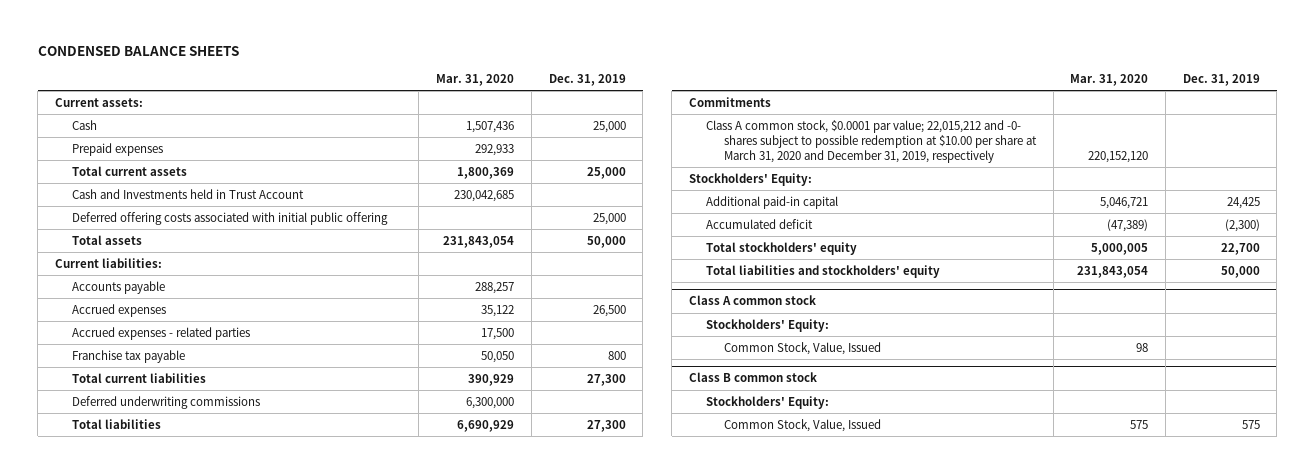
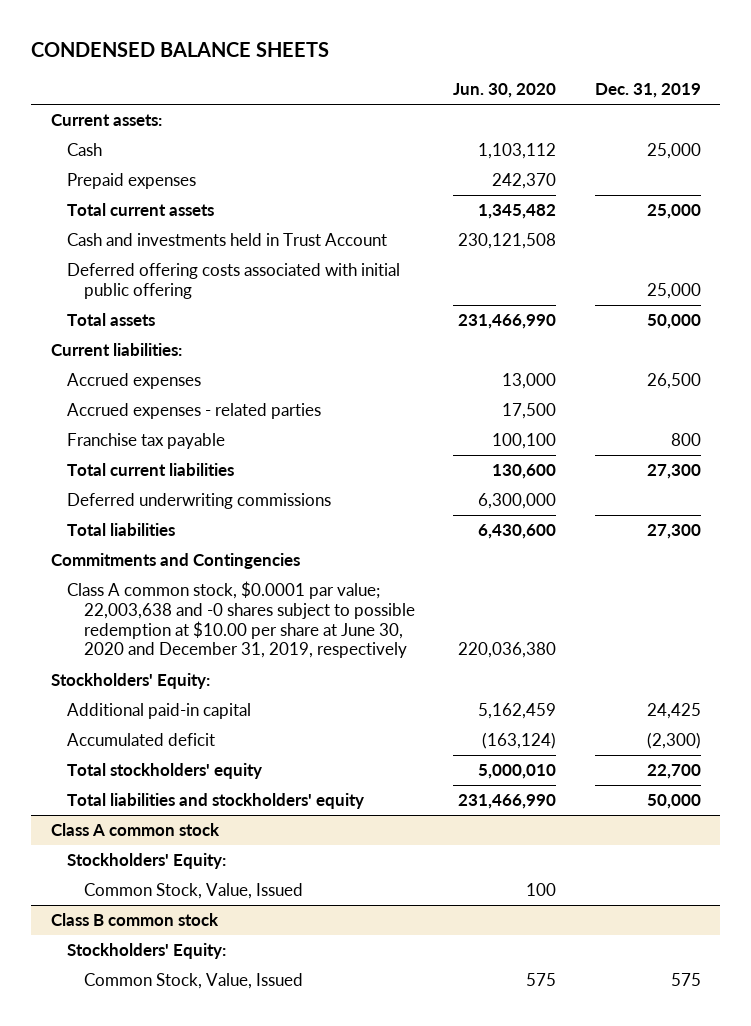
[436,74,515,87] Mar. 31, 2020 -> none
none -> [453,83,557,99] Jun. 30, 2020
[72,188,305,199] Cash and Investments held in Trust Account -> [67,233,388,247] Cash and investments held in Trust Account
[72,280,166,294] Accounts payable -> none
[688,96,771,107] Commitments -> [50,553,300,570] Commitments and Contingencies
[706,119,1037,163] Class A common stock, $0.0001 par value; 22,015,212 and -0- shares subject to possible redemption at $10.00 per share at March 31, 2020 and December 31, 2019, respectively -> [67,581,415,659] Class A common stock, $0.0001 par value; 22,003,638 and -0 shares subject to possible redemption at $10.00 per share at June 30, 2020 and December 31, 2019, respectively

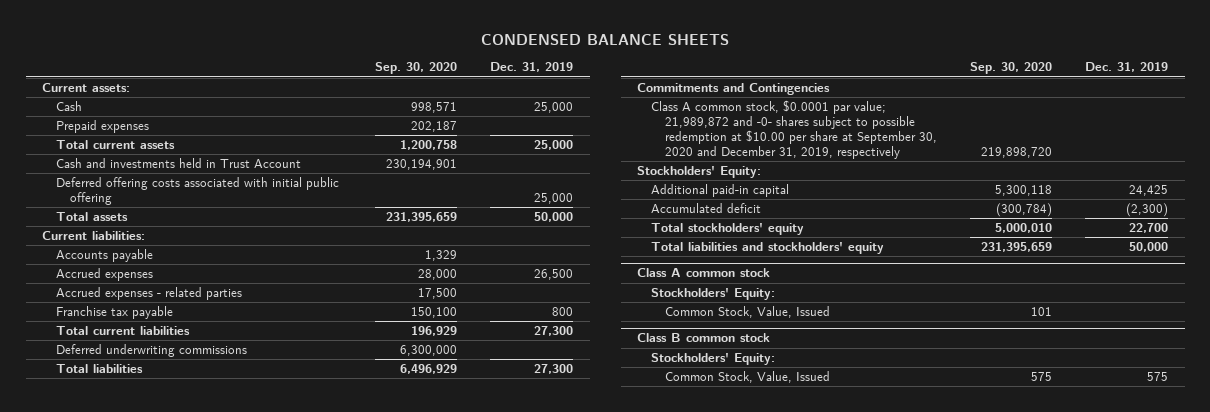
[453,83,557,99] Jun. 30, 2020 -> none
none -> [375,62,458,75] Sep. 30, 2020
none -> [56,248,154,262] Accounts payable
[67,581,415,659] Class A common stock, $0.0001 par value; 22,003,638 and -0 shares subject to possible redemption at $10.00 per share at June 30, 2020 and December 31, 2019, respectively -> [651,99,938,159] Class A common stock, $0.0001 par value; 21,989,872 and -0- shares subject to possible redemption at $10.00 per share at September 30, 2020 and December 31, 2019, respectively

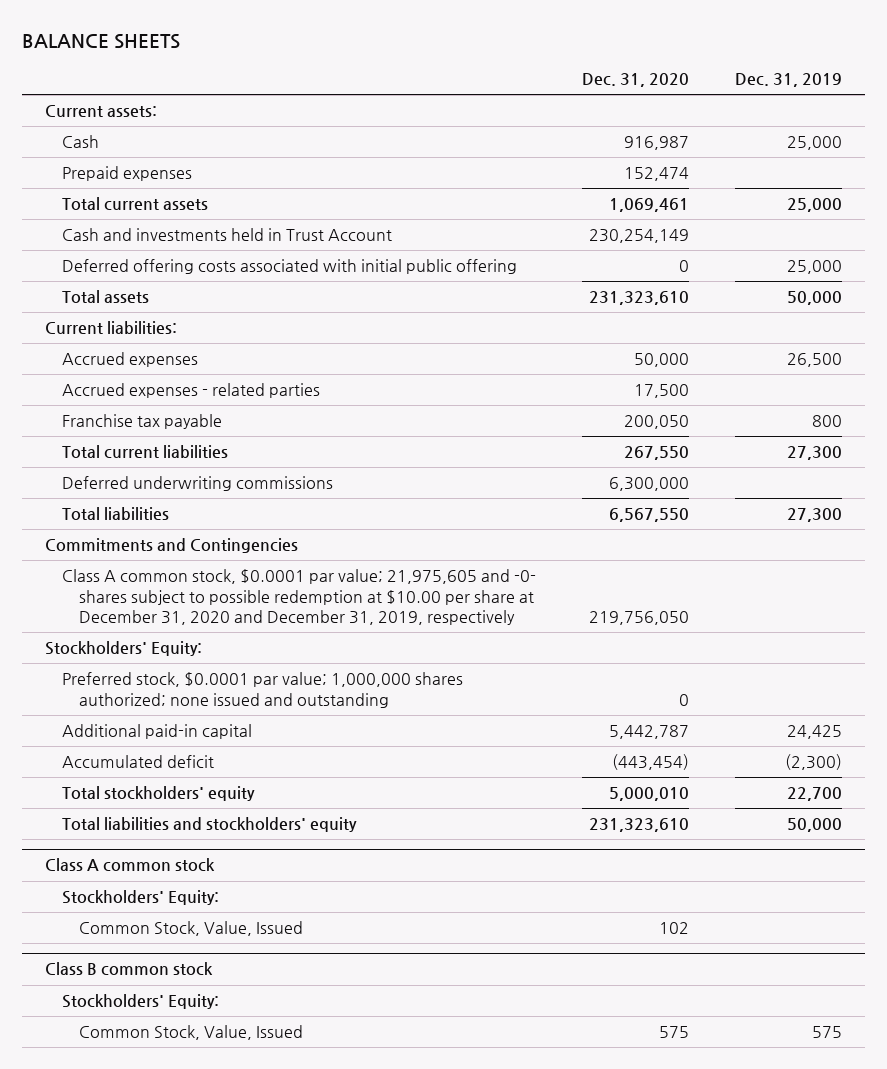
[481,34,730,46] CONDENSED BALANCE SHEETS -> [21,33,180,49] BALANCE SHEETS
[375,62,458,75] Sep. 30, 2020 -> none
none -> [581,73,689,88] Dec. 31, 2020
[56,248,154,262] Accounts payable -> none
[651,99,938,159] Class A common stock, $0.0001 par value; 21,989,872 and -0- shares subject to possible redemption at $10.00 per share at September 30, 2020 and December 31, 2019, respectively -> [62,569,537,625] Class A common stock, $0.0001 par value; 21,975,605 and -0- shares subject to possible redemption at $10.00 per share at December 31, 2020 and December 31, 2019, respectively
none -> [62,672,464,708] Preferred stock, $0.0001 par value; 1,000,000 shares authorized; none issued and outstanding

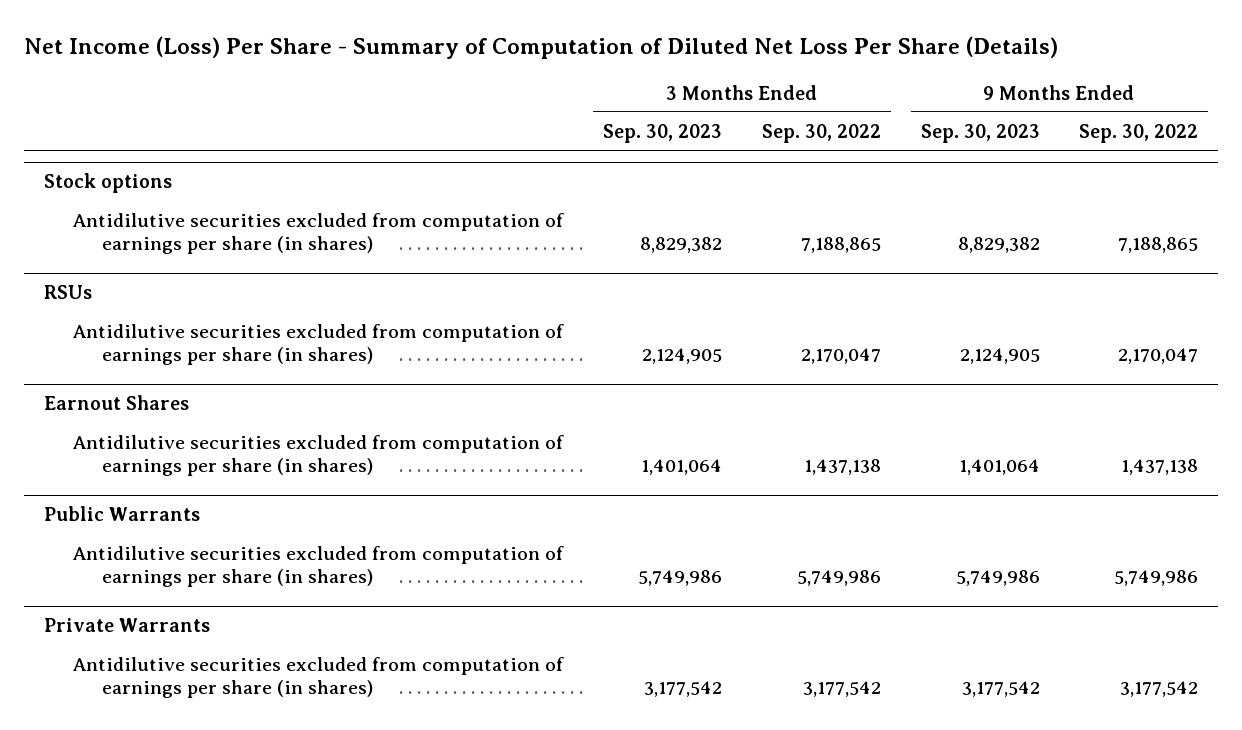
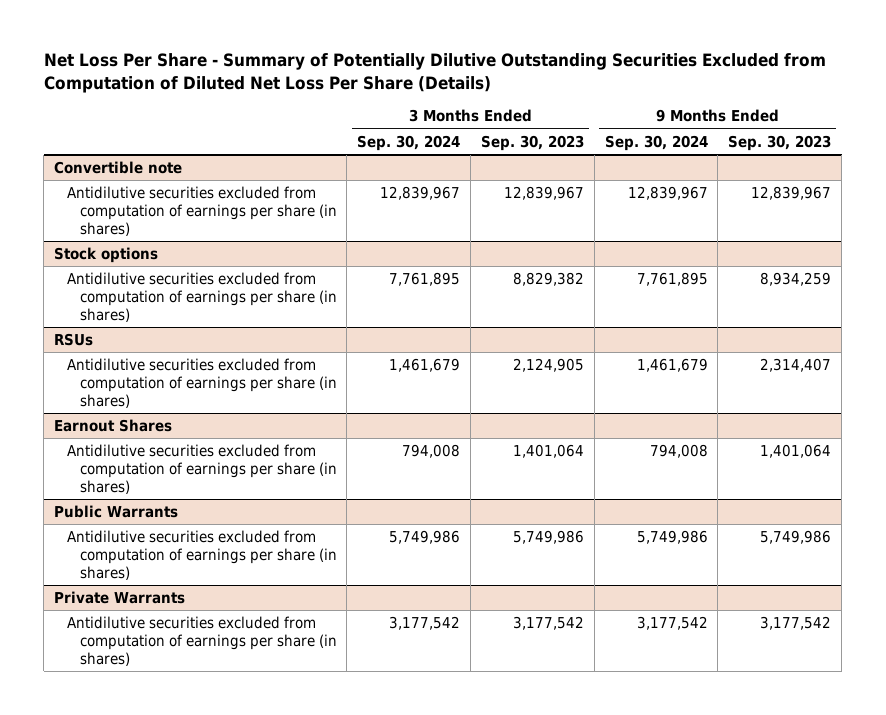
[24,36,1059,60] Net Income (Loss) Per Share - Summary of Computation of Diluted Net Loss Per Share (Details) -> [43,53,826,93] Net Loss Per Share - Summary of Potentially Dilutive Outstanding Securities Excluded from Computation of Diluted Net Loss Per Share (Details)
[761,123,881,143] Sep. 30, 2022 -> none
[1079,123,1199,143] Sep. 30, 2022 -> none
none -> [357,134,461,151] Sep. 30, 2024
none -> [604,134,708,151] Sep. 30, 2024
none -> [54,160,183,174] Convertible note
none -> [66,185,337,237] Antidilutive securities excluded from computation of earnings per share (in shares)
[957,236,1040,253] 8,829,382 -> [760,271,832,286] 8,934,259
[959,347,1040,364] 2,124,905 -> [760,357,832,372] 2,314,407

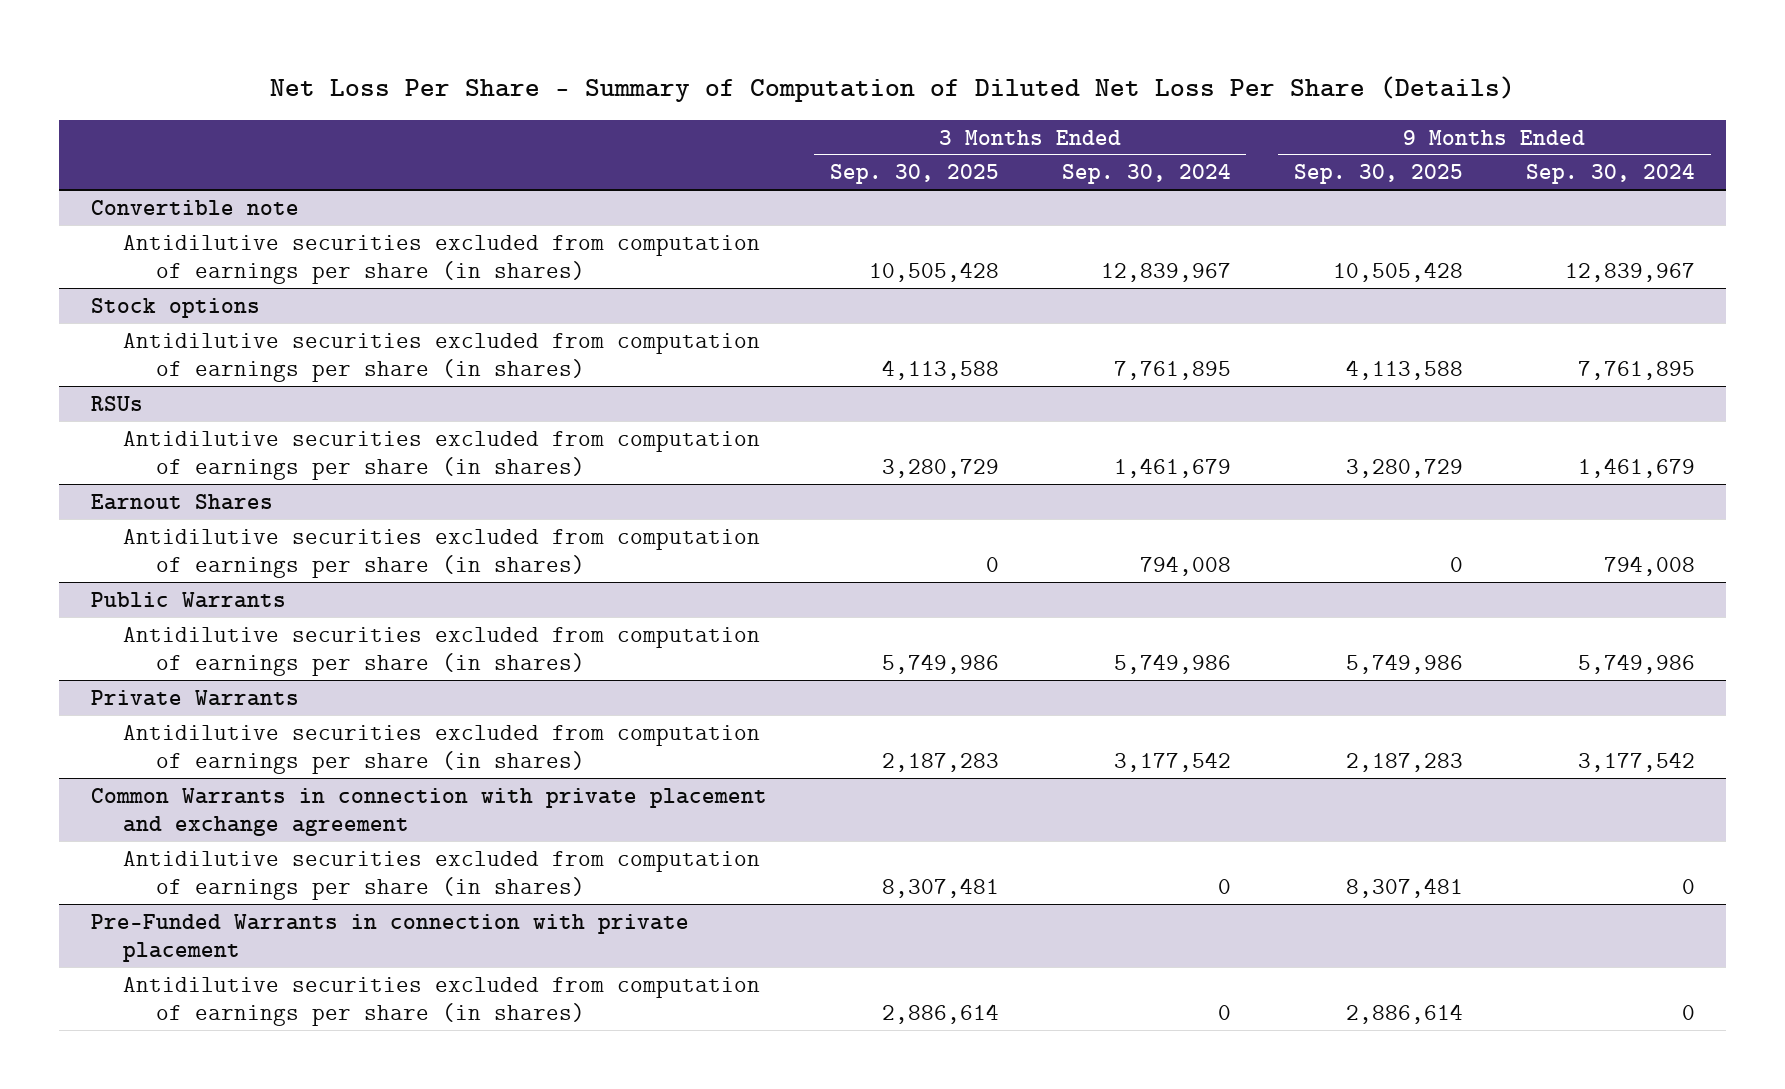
[43,53,826,93] Net Loss Per Share - Summary of Potentially Dilutive Outstanding Securities Excluded from Computation of Diluted Net Loss Per Share (Details) -> [269,76,1515,103] Net Loss Per Share - Summary of Computation of Diluted Net Loss Per Share (Details)
[480,134,584,151] Sep. 30, 2023 -> none
[728,134,832,151] Sep. 30, 2023 -> none
none -> [829,164,999,185] Sep. 30, 2025
none -> [1293,164,1463,185] Sep. 30, 2025
none -> [90,787,767,837] Common Warrants in connection with private placement and exchange agreement
none -> [123,850,761,901] Antidilutive securities excluded from computation of earnings per share (in shares)
none -> [90,913,689,963] Pre-Funded Warrants in connection with private placement
none -> [123,976,761,1027] Antidilutive securities excluded from computation of earnings per share (in shares)

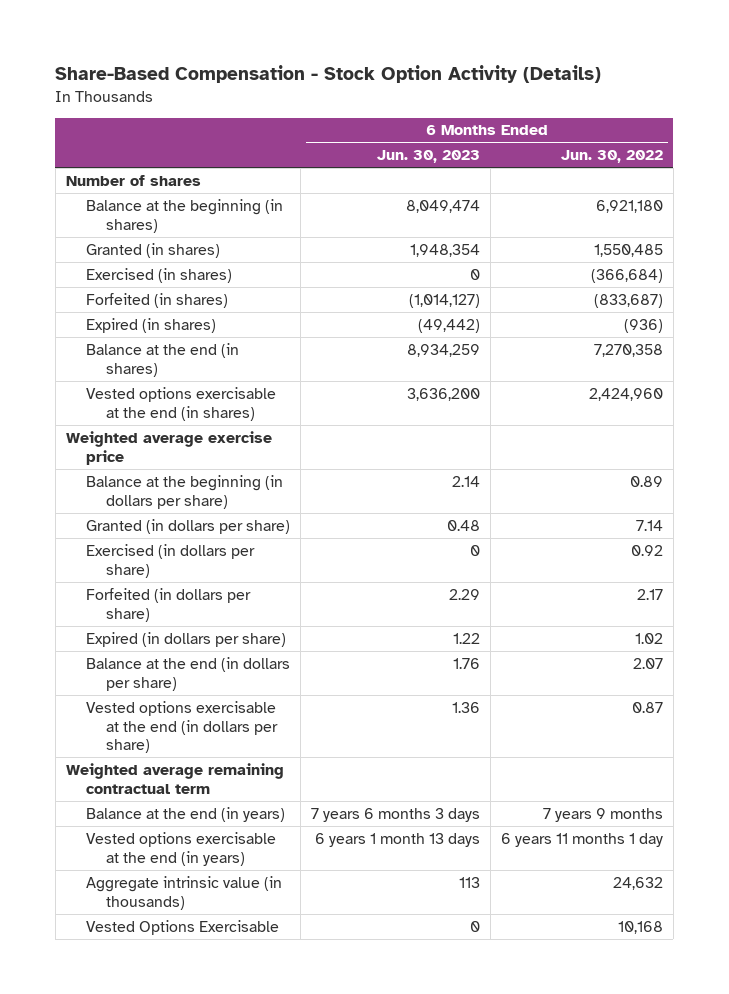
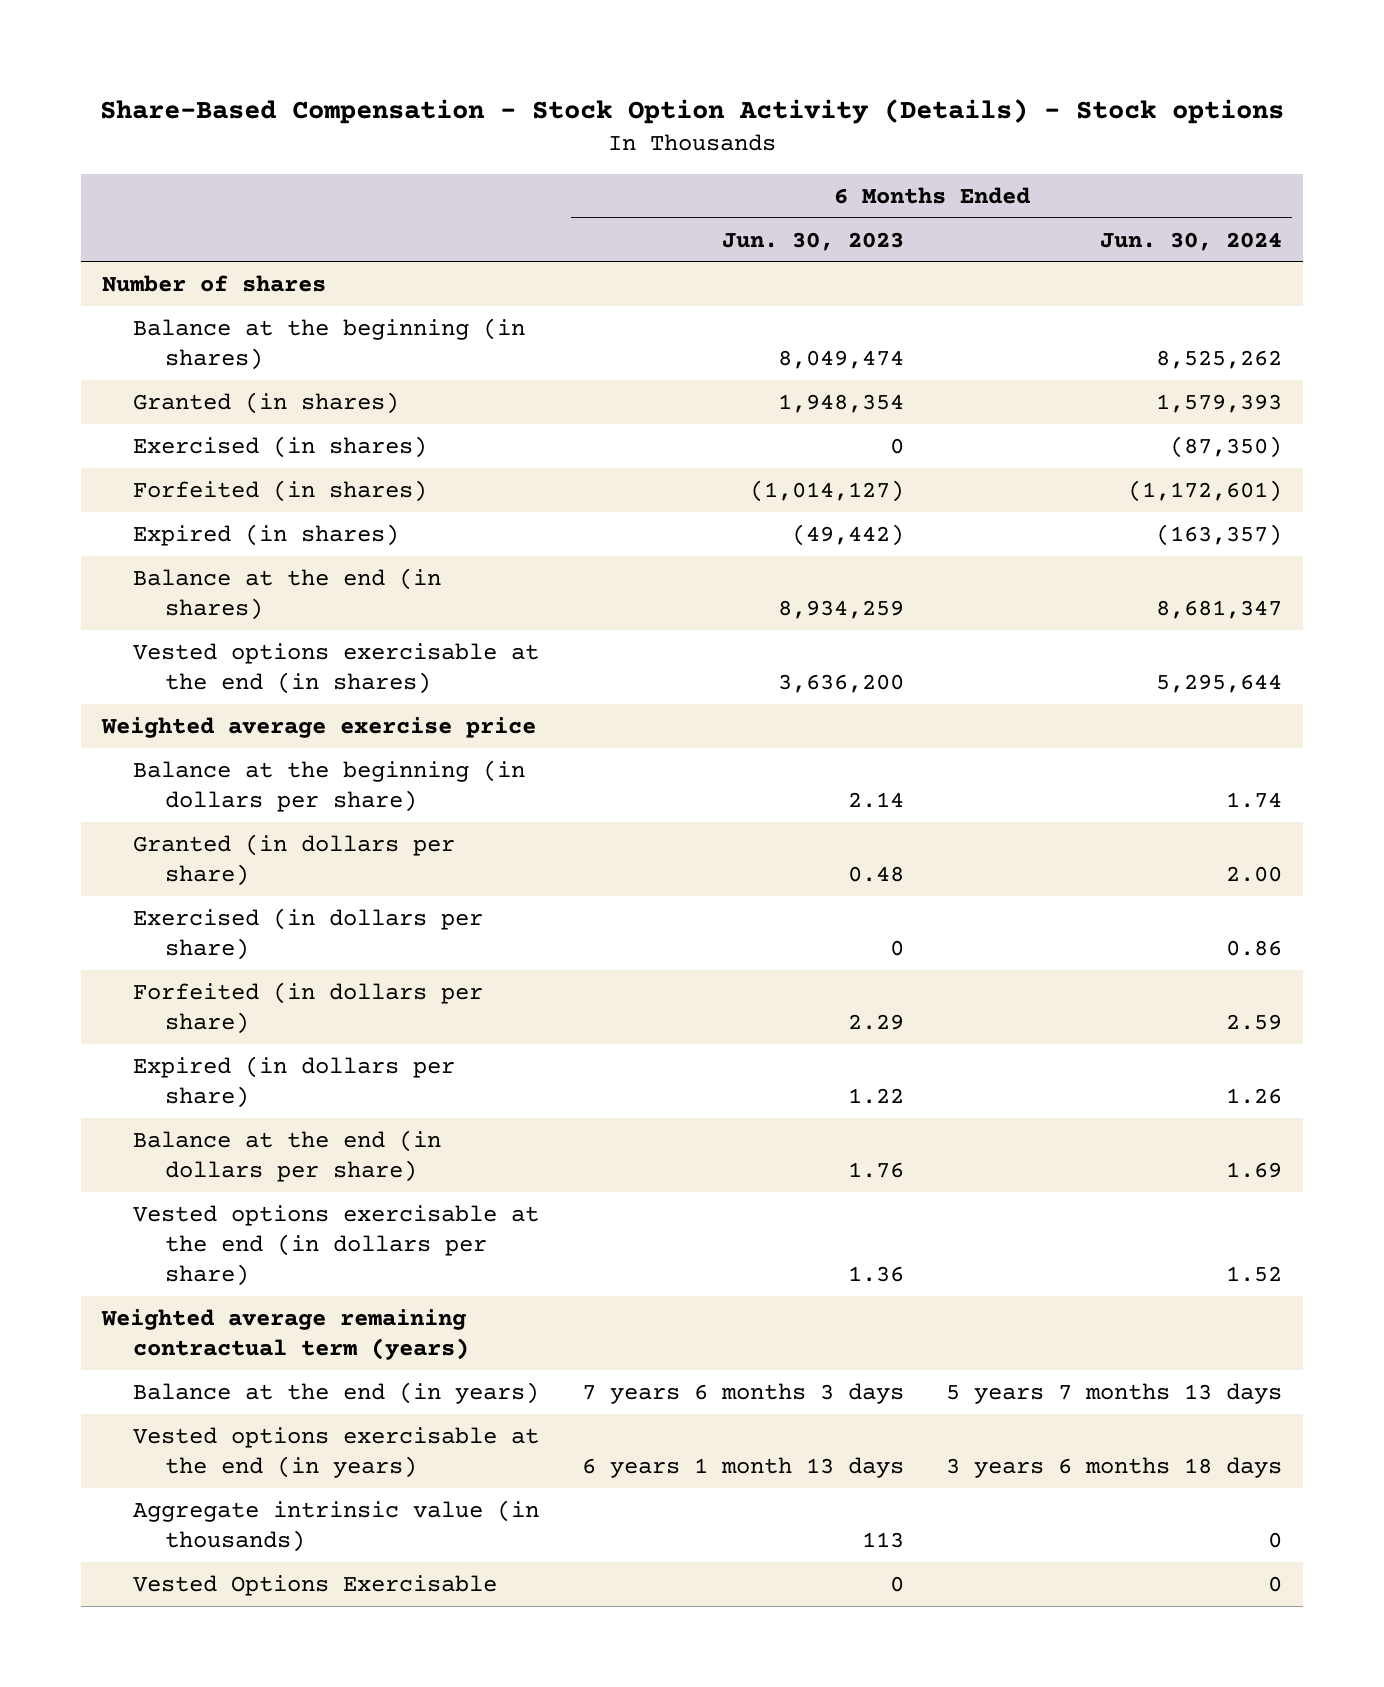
[55,65,602,84] Share-Based Compensation - Stock Option Activity (Details) -> [99,98,1284,124] Share-Based Compensation - Stock Option Activity (Details) - Stock options
[560,150,663,164] Jun. 30, 2022 -> none
none -> [1099,231,1282,251] Jun. 30, 2024
[65,762,284,794] Weighted average remaining contractual term -> [100,1308,470,1361] Weighted average remaining contractual term (years)

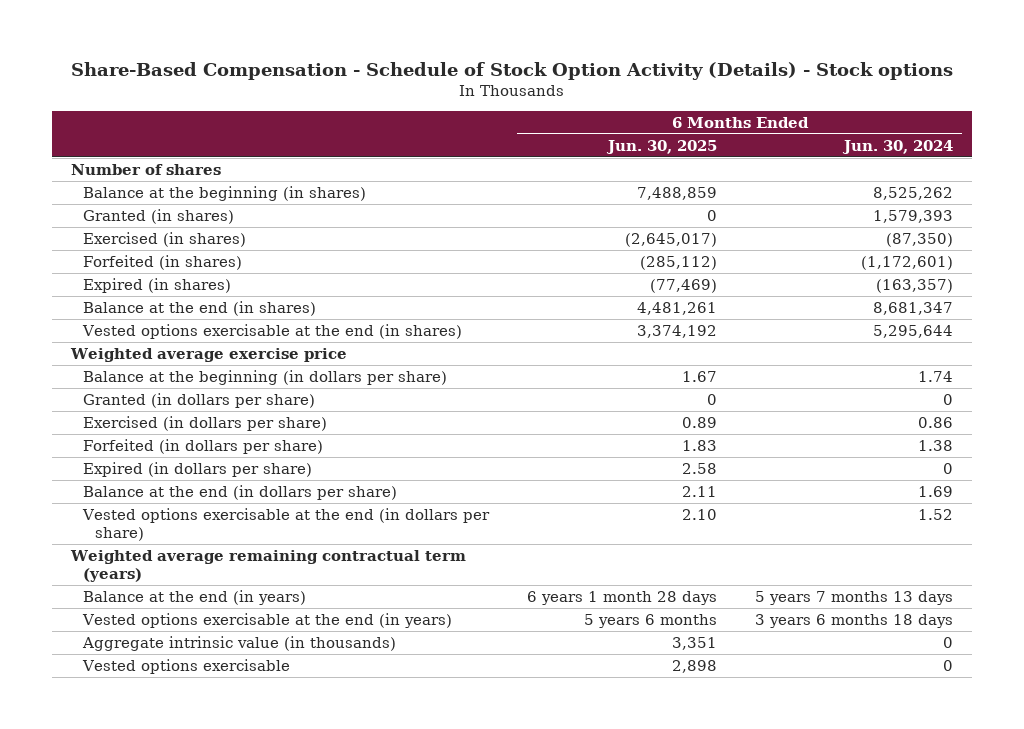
[99,98,1284,124] Share-Based Compensation - Stock Option Activity (Details) - Stock options -> [70,61,953,80] Share-Based Compensation - Schedule of Stock Option Activity (Details) - Stock options
[721,231,904,251] Jun. 30, 2023 -> none
none -> [605,139,717,154] Jun. 30, 2025
[1225,866,1282,883] 2.00 -> [942,393,953,405] 0
[1225,1014,1282,1031] 2.59 -> [917,439,953,451] 1.38
[1225,1088,1282,1105] 1.26 -> [942,462,953,474] 0
[133,1574,498,1596] Vested Options Exercisable -> [81,658,290,674] Vested options exercisable

